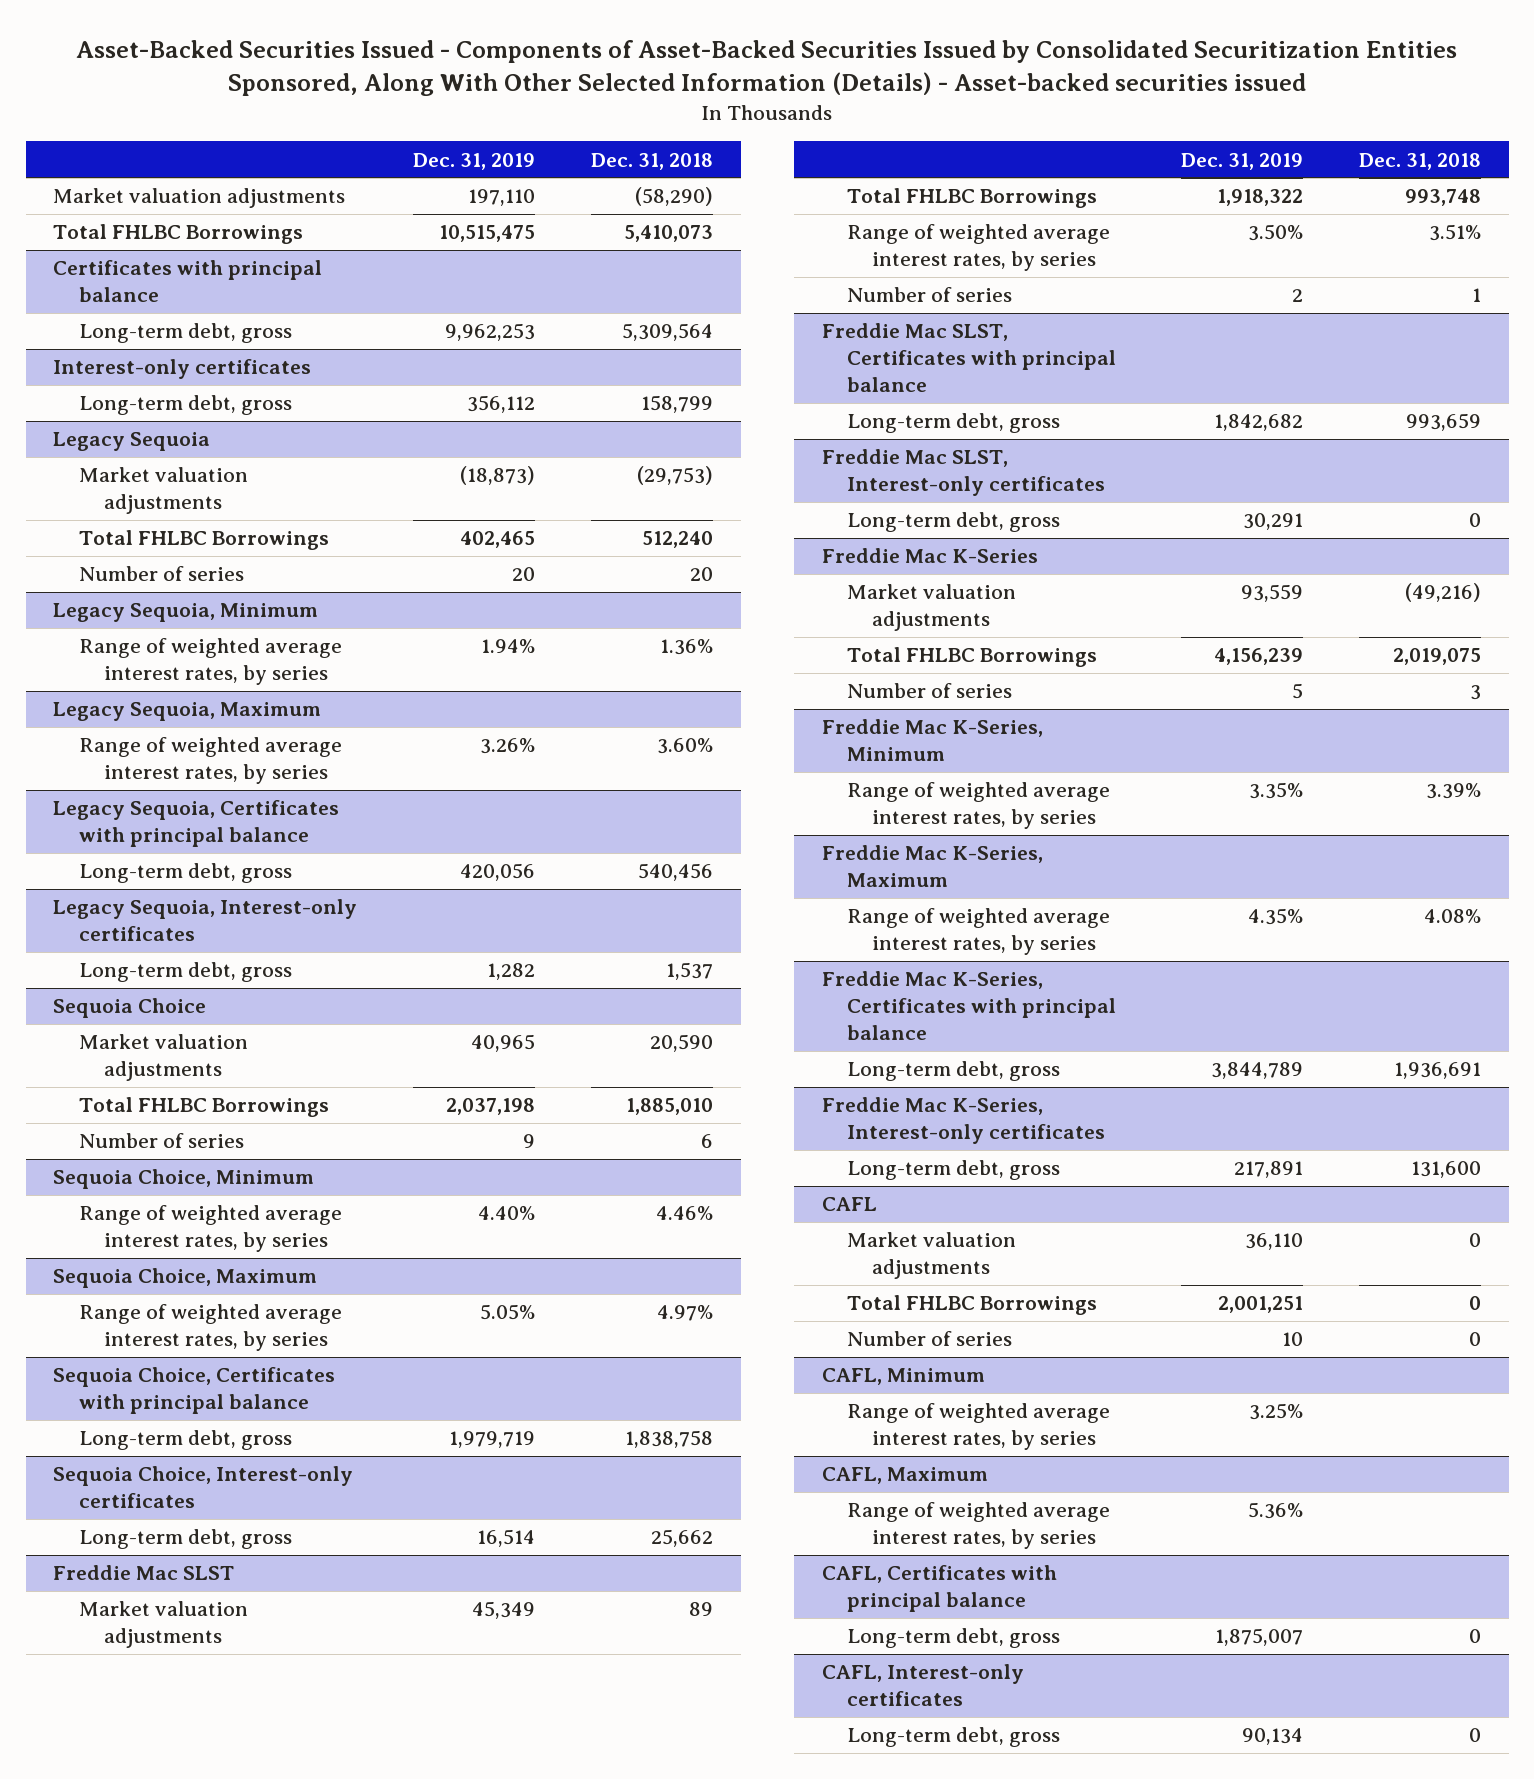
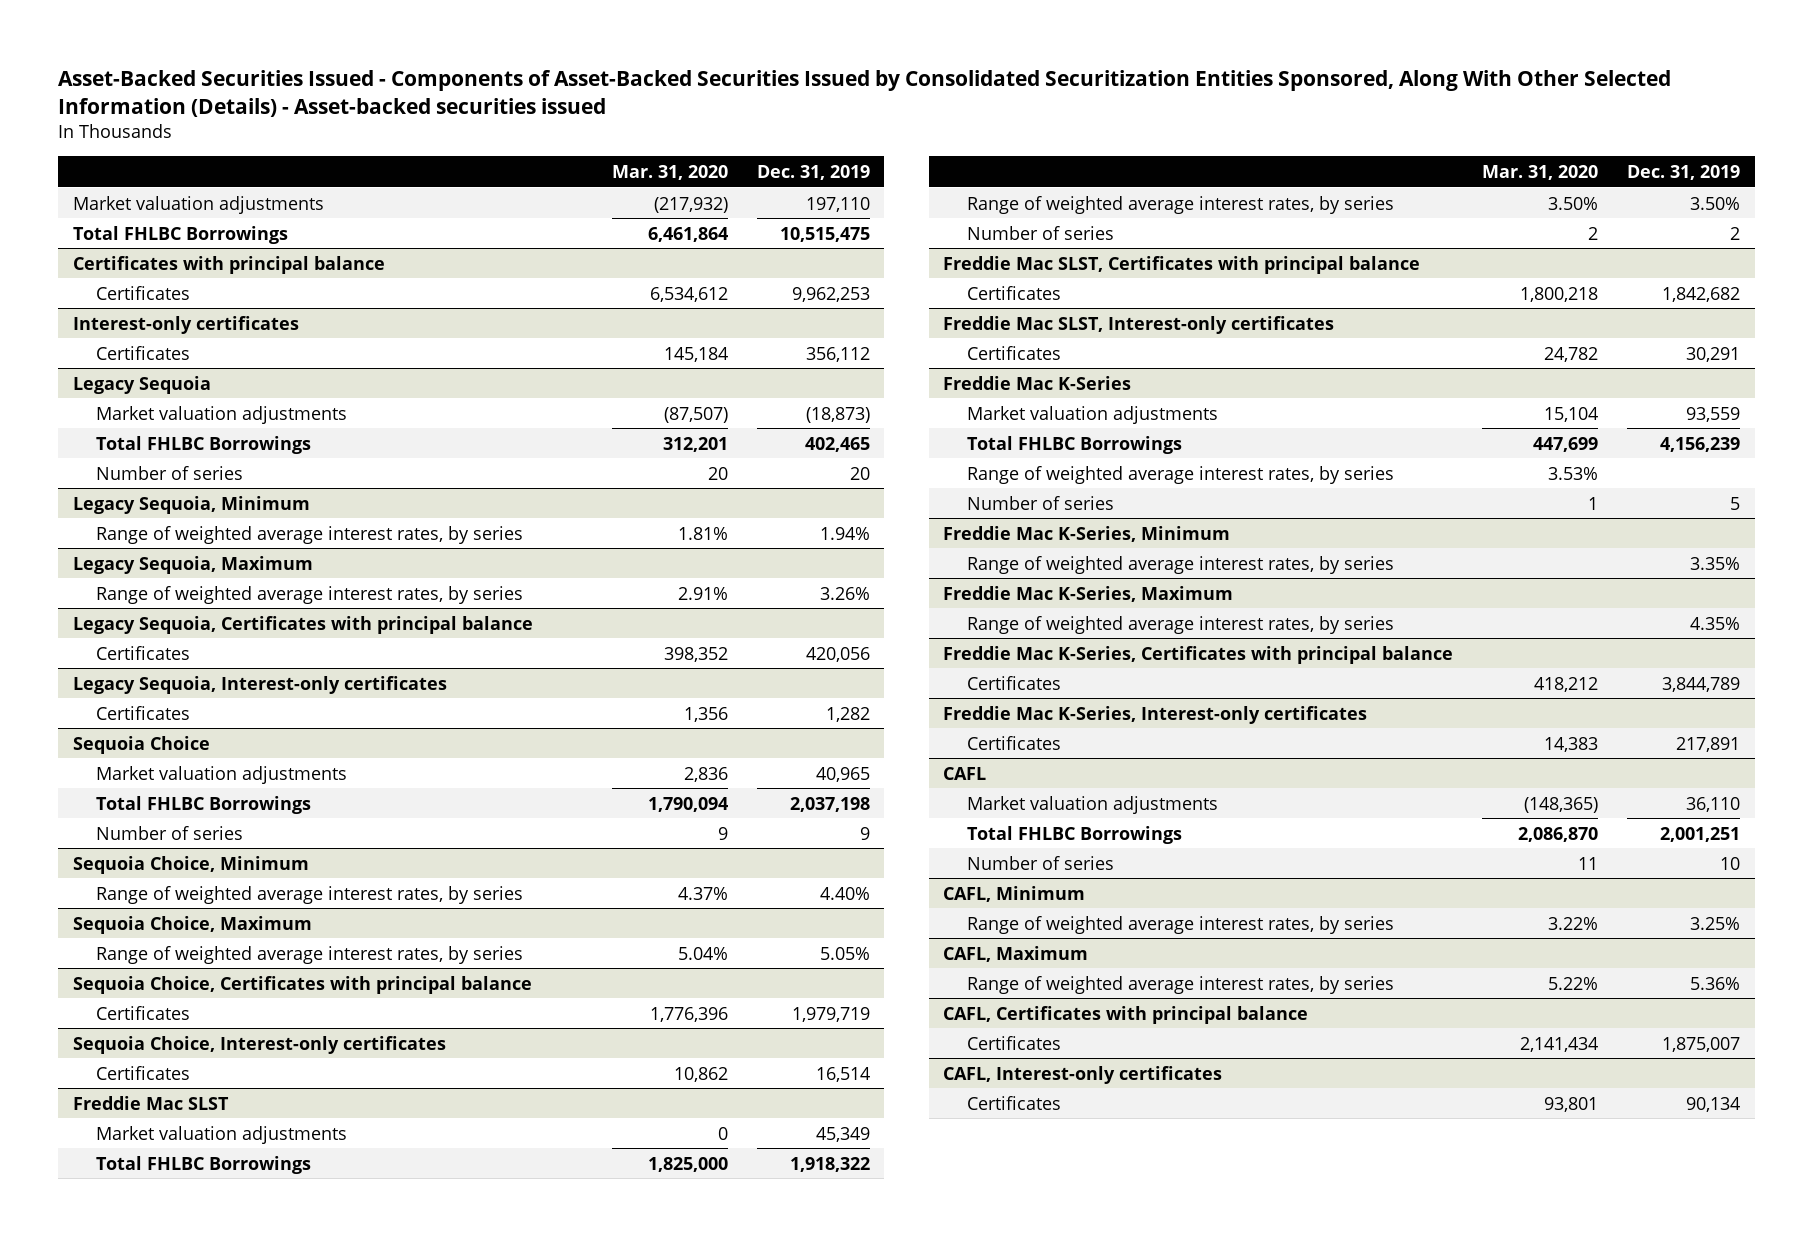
[590,152,713,170] Dec. 31, 2018 -> none
none -> [611,164,728,180] Mar. 31, 2020
[78,323,292,344] Long-term debt, gross -> [96,285,191,300] Certificates
[78,395,292,416] Long-term debt, gross -> [96,345,191,360] Certificates
[78,863,292,884] Long-term debt, gross -> [96,645,191,660] Certificates
[78,962,292,983] Long-term debt, gross -> [96,705,191,720] Certificates
[78,1430,292,1451] Long-term debt, gross -> [96,1005,191,1020] Certificates
[78,1529,292,1550] Long-term debt, gross -> [96,1065,191,1080] Certificates
[846,413,1060,434] Long-term debt, gross -> [966,285,1061,300] Certificates
[846,512,1060,533] Long-term debt, gross -> [966,345,1061,360] Certificates
none -> [966,465,1394,484] Range of weighted average interest rates, by series
[846,1061,1060,1082] Long-term debt, gross -> [966,675,1061,690] Certificates
[846,1160,1060,1181] Long-term debt, gross -> [966,735,1061,750] Certificates
[846,1628,1060,1649] Long-term debt, gross -> [966,1035,1061,1050] Certificates
[846,1727,1060,1748] Long-term debt, gross -> [966,1095,1061,1110] Certificates

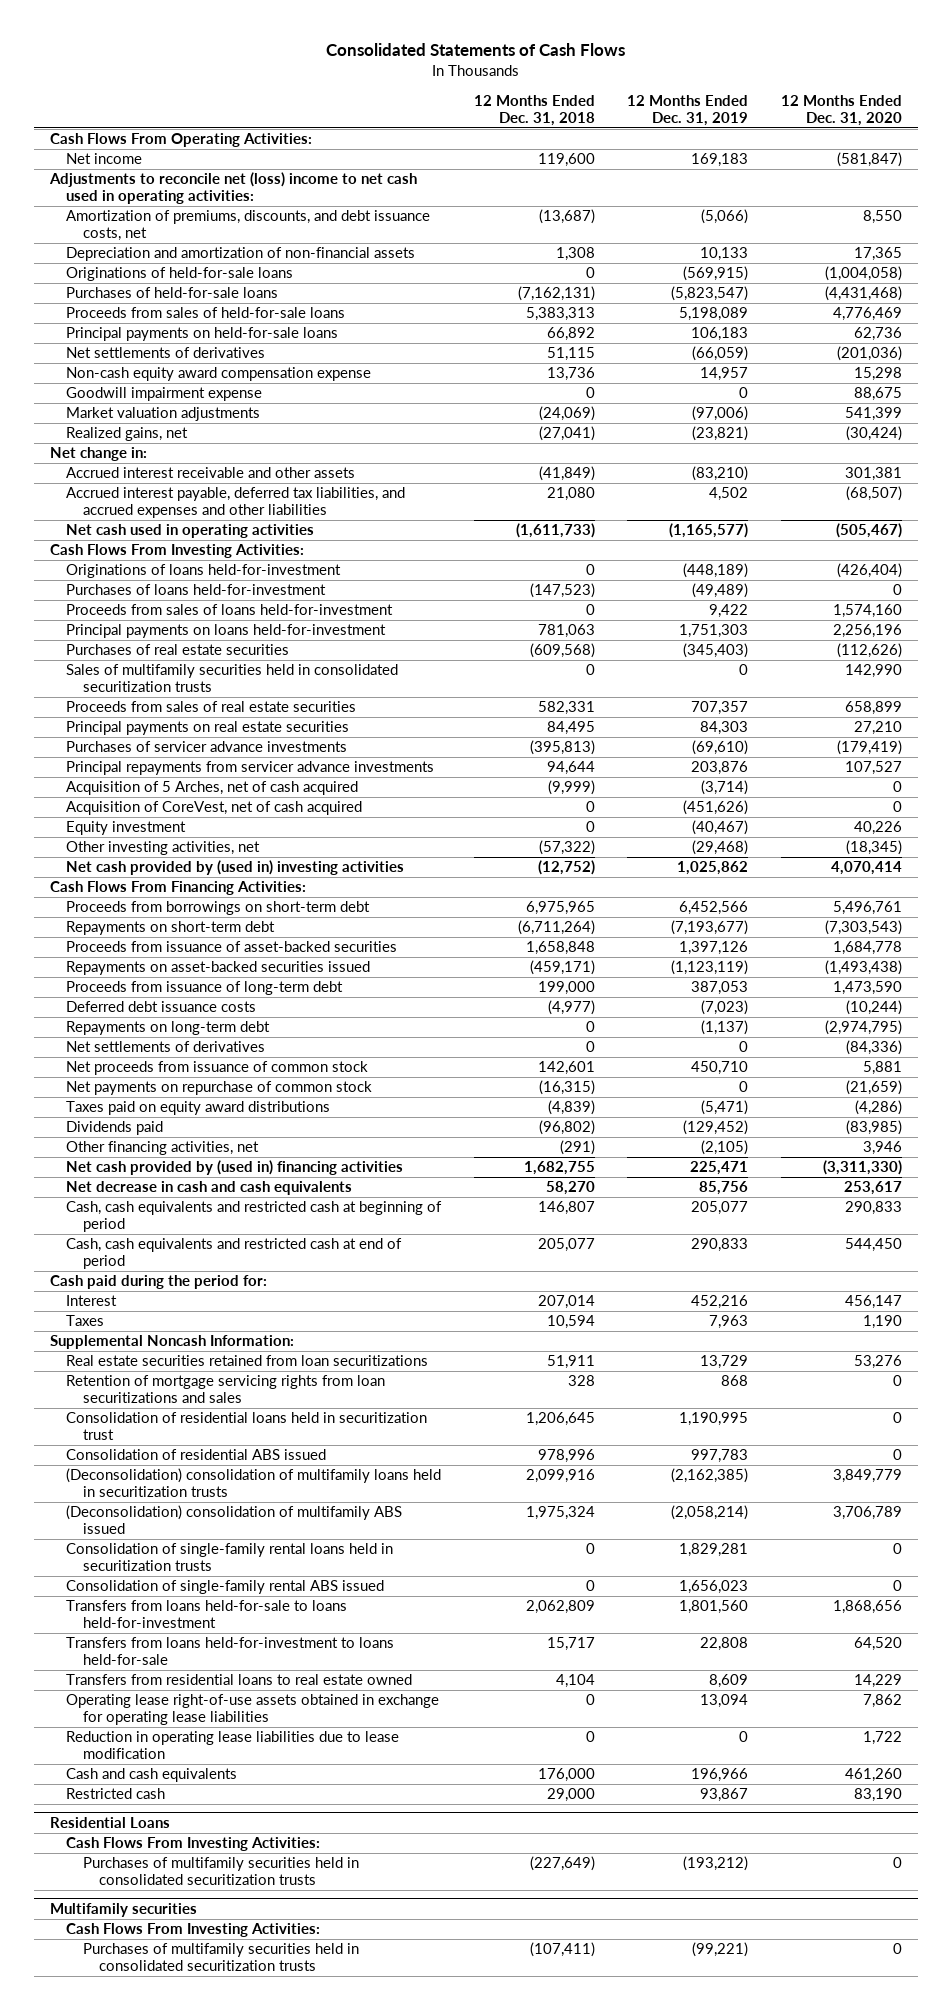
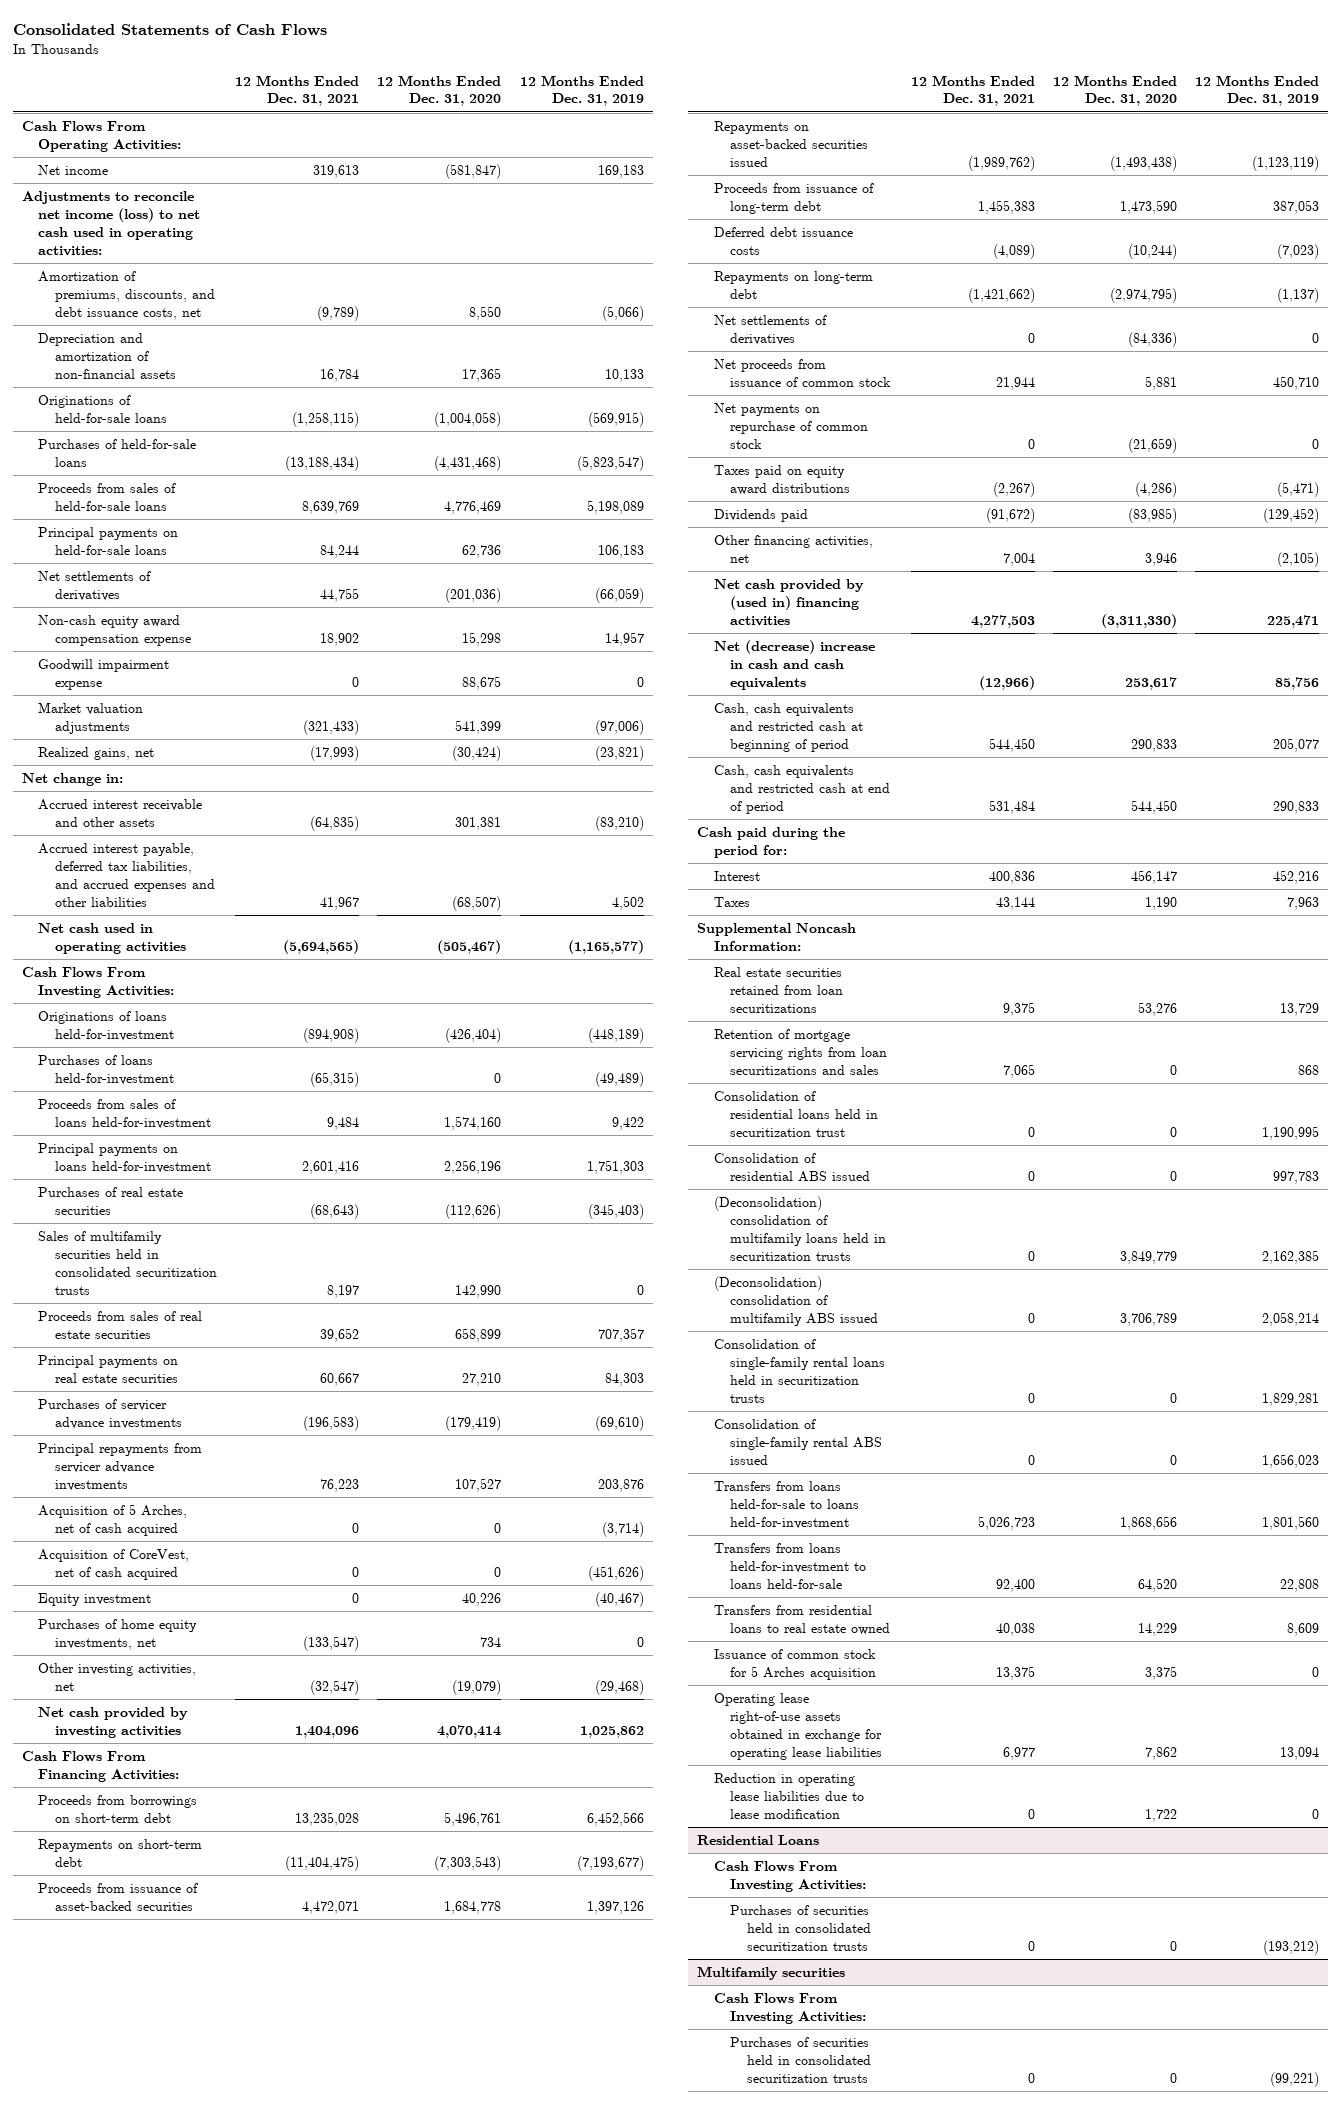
[473,94,595,126] 12 Months Ended Dec. 31, 2018 -> none
none -> [235,74,360,107] 12 Months Ended Dec. 31, 2021
[49,172,418,205] Adjustments to reconcile net (loss) income to net cash used in operating activities: -> [21,190,201,256] Adjustments to reconcile net income (loss) to net cash used in operating activities:
none -> [38,1618,198,1650] Purchases of home equity investments, net
[845,840,902,856] (18,345) -> [452,1679,502,1695] (19,079)
[66,860,405,876] Net cash provided by (used in) investing activities -> [38,1706,189,1738] Net cash provided by investing activities
[66,1181,353,1196] Net decrease in cash and cash equivalents -> [713,639,875,690] Net (decrease) increase in cash and cash equivalents
[671,1468,749,1484] (2,162,385) -> [1262,1249,1320,1264] 2,162,385
[671,1505,749,1521] (2,058,214) -> [1262,1311,1320,1326] 2,058,214
none -> [713,1648,877,1680] Issuance of common stock for 5 Arches acquisition
[66,1768,238,1783] Cash and cash equivalents -> none
[66,1788,166,1800] Restricted cash -> none
[82,1857,359,1886] Purchases of multifamily securities held in consolidated securitization trusts -> [730,1904,871,1951] Purchases of securities held in consolidated securitization trusts
[82,1943,359,1972] Purchases of multifamily securities held in consolidated securitization trusts -> [730,2036,871,2083] Purchases of securities held in consolidated securitization trusts

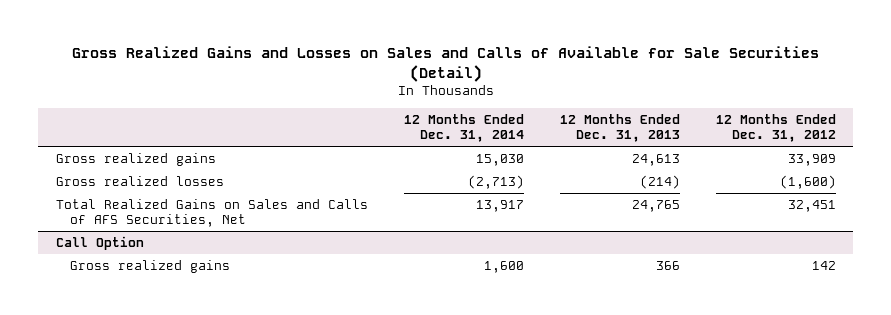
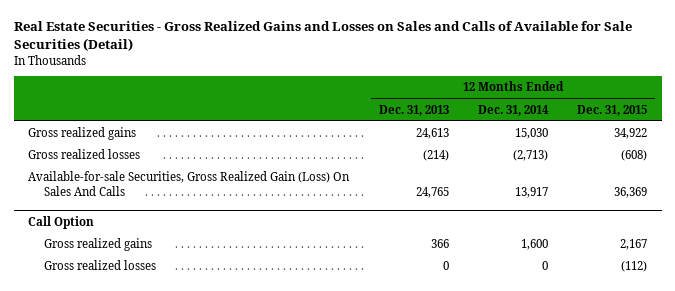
[71,45,819,82] Gross Realized Gains and Losses on Sales and Calls of Available for Sale Securities (Detail) -> [13,21,632,52] Real Estate Securities - Gross Realized Gains and Losses on Sales and Calls of Available for Sale Securities (Detail)
[715,114,836,143] 12 Months Ended Dec. 31, 2012 -> none
none -> [577,104,648,116] Dec. 31, 2015
[55,199,368,228] Total Realized Gains on Sales and Calls of AFS Securities, Net -> [28,171,351,197] Available-for-sale Securities, Gross Realized Gain (Loss) On Sales And Calls
none -> [43,260,156,271] Gross realized losses

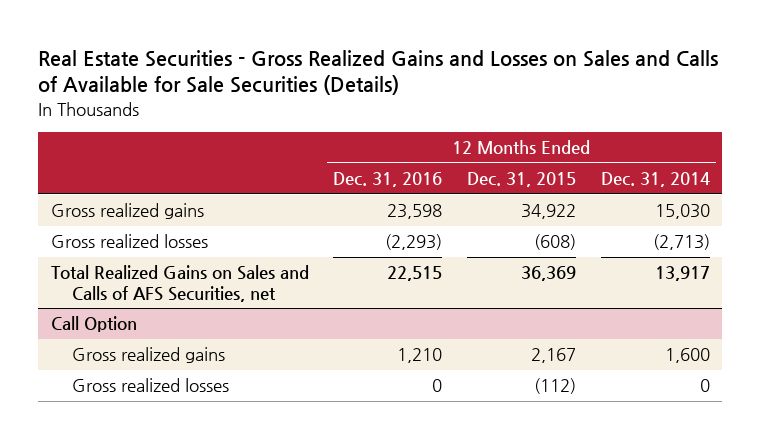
[13,21,632,52] Real Estate Securities - Gross Realized Gains and Losses on Sales and Calls of Available for Sale Securities (Detail) -> [38,49,719,96] Real Estate Securities - Gross Realized Gains and Losses on Sales and Calls of Available for Sale Securities (Details)
[378,104,449,116] Dec. 31, 2013 -> none
none -> [333,172,443,188] Dec. 31, 2016
[28,171,351,197] Available-for-sale Securities, Gross Realized Gain (Loss) On Sales And Calls -> [50,265,309,302] Total Realized Gains on Sales and Calls of AFS Securities, net

